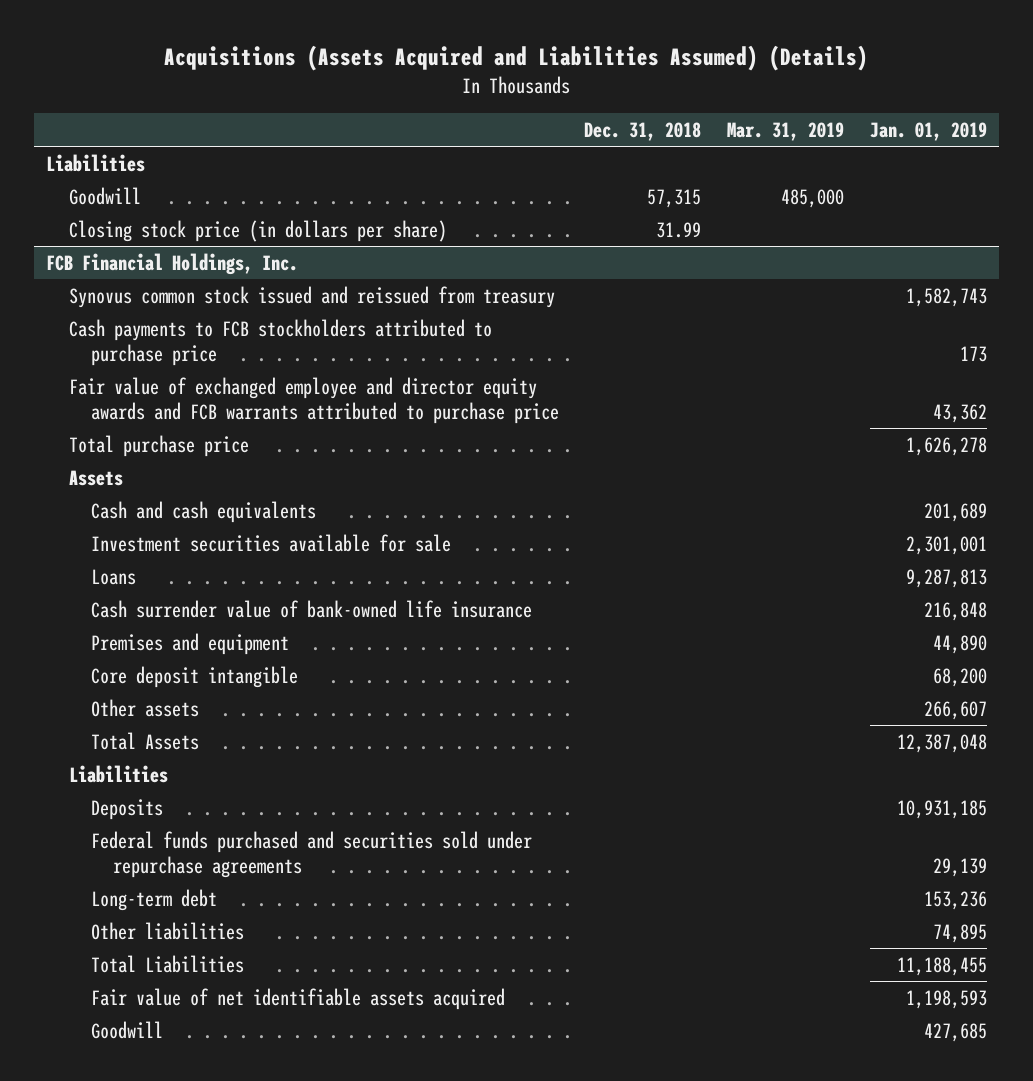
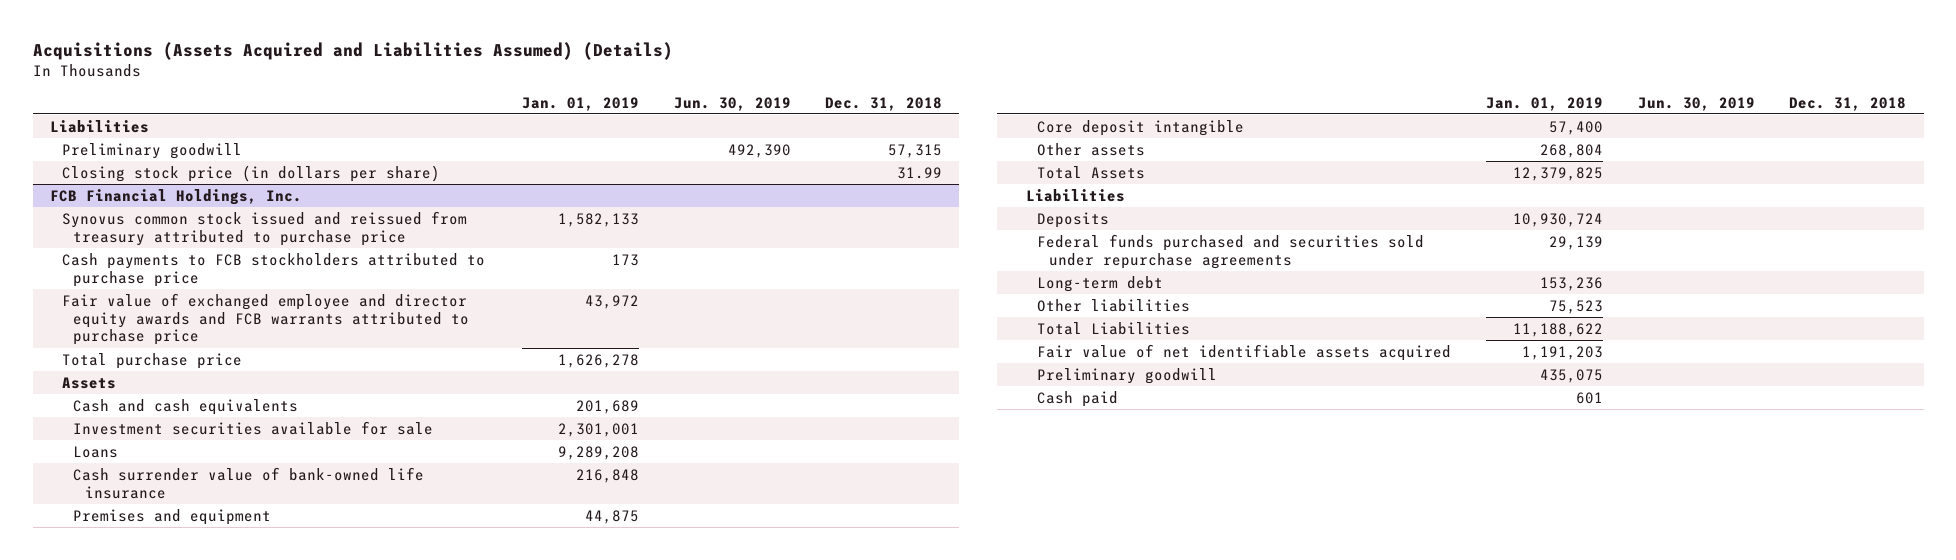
[727,121,845,141] Mar. 31, 2019 -> none
none -> [673,96,791,111] Jun. 30, 2019
[68,186,141,205] Goodwill -> [61,142,242,159] Preliminary goodwill
[68,285,555,308] Synovus common stock issued and reissued from treasury -> [61,210,467,246] Synovus common stock issued and reissued from treasury attributed to purchase price
[905,287,987,307] 1,582,743 -> [557,212,639,227] 1,582,133
[932,403,987,423] 43,362 -> [584,294,639,309] 43,972
[905,568,987,588] 9,287,813 -> [557,445,639,460] 9,289,208
[932,634,987,654] 44,890 -> [584,509,639,524] 44,875
[932,667,987,687] 68,200 -> [1549,120,1604,135] 57,400
[923,700,987,720] 266,607 -> [1540,143,1604,158] 268,804
[896,733,987,753] 12,387,048 -> [1513,166,1604,181] 12,379,825
[896,799,987,819] 10,931,185 -> [1513,212,1604,227] 10,930,724
[932,923,987,943] 74,895 -> [1549,299,1604,314] 75,523
[896,956,987,976] 11,188,455 -> [1513,322,1604,337] 11,188,622
[905,989,987,1009] 1,198,593 -> [1522,345,1604,360] 1,191,203
[90,1020,163,1039] Goodwill -> [1037,367,1218,384] Preliminary goodwill
[923,1022,987,1042] 427,685 -> [1540,368,1604,383] 435,075
none -> [1037,390,1119,407] Cash paid

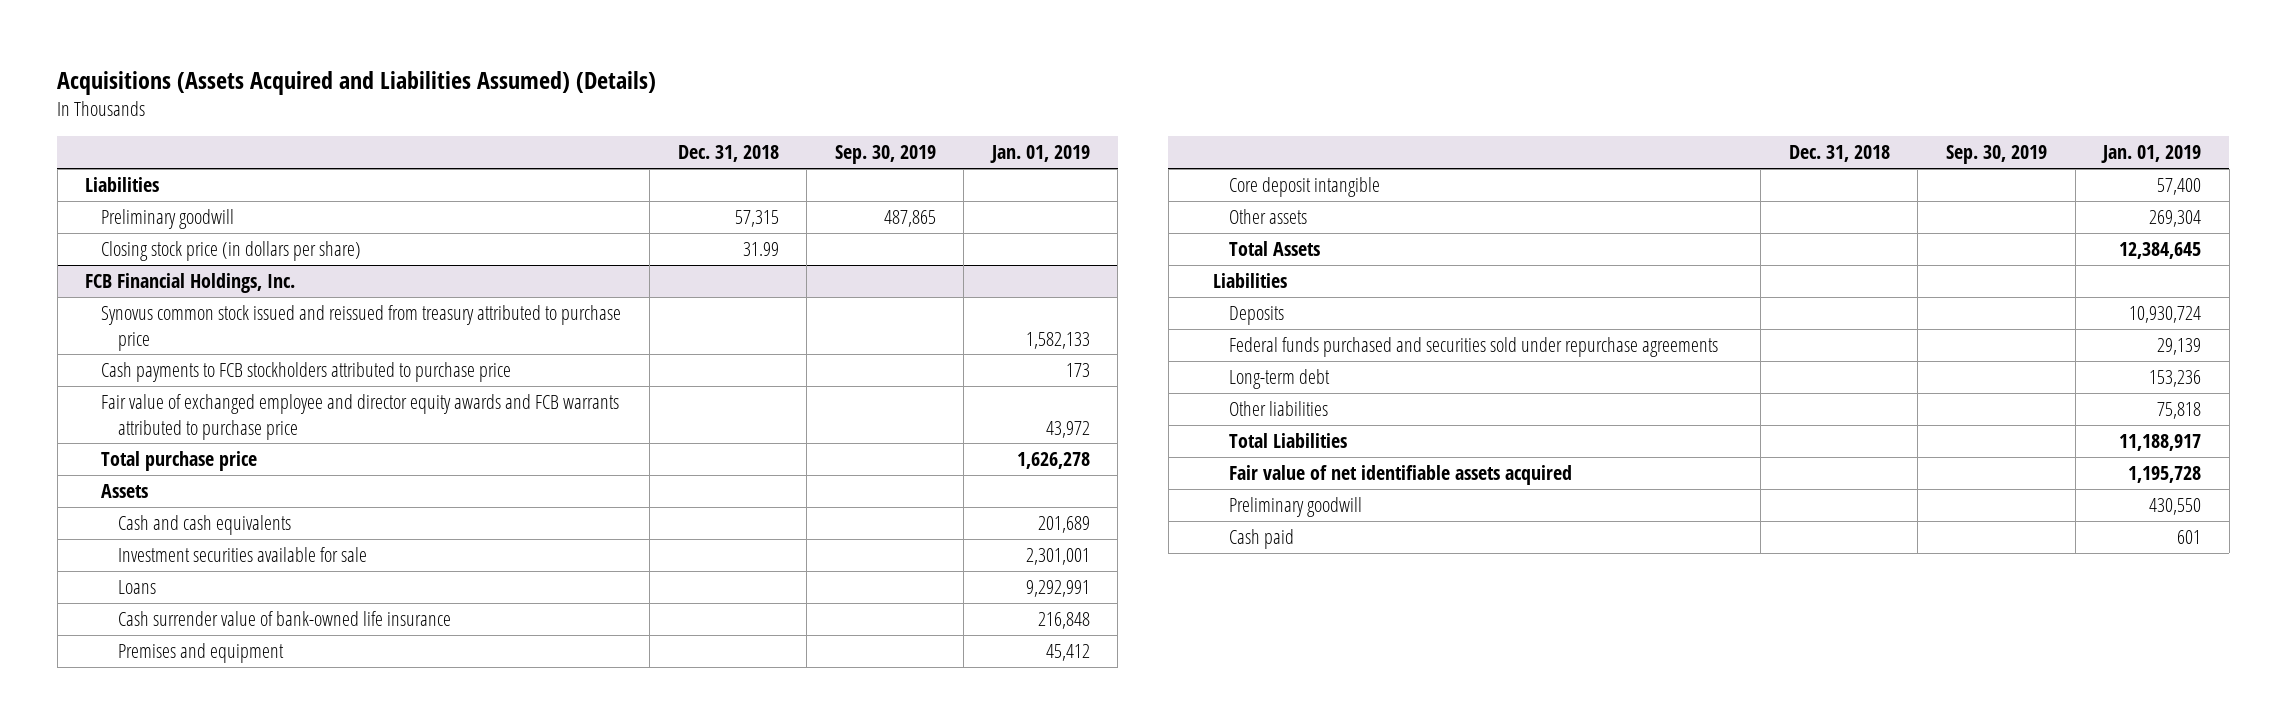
[673,96,791,111] Jun. 30, 2019 -> none
none -> [834,145,936,165] Sep. 30, 2019
[557,445,639,460] 9,289,208 -> [1025,580,1090,598] 9,292,991
[584,509,639,524] 44,875 -> [1045,644,1090,662] 45,412
[1540,143,1604,158] 268,804 -> [2149,210,2202,228] 269,304
[1513,166,1604,181] 12,379,825 -> [2119,242,2202,260] 12,384,645
[1549,299,1604,314] 75,523 -> [2157,402,2202,420] 75,818
[1513,322,1604,337] 11,188,622 -> [2119,434,2202,452] 11,188,917
[1522,345,1604,360] 1,191,203 -> [2128,466,2202,484] 1,195,728
[1540,368,1604,383] 435,075 -> [2149,498,2202,516] 430,550

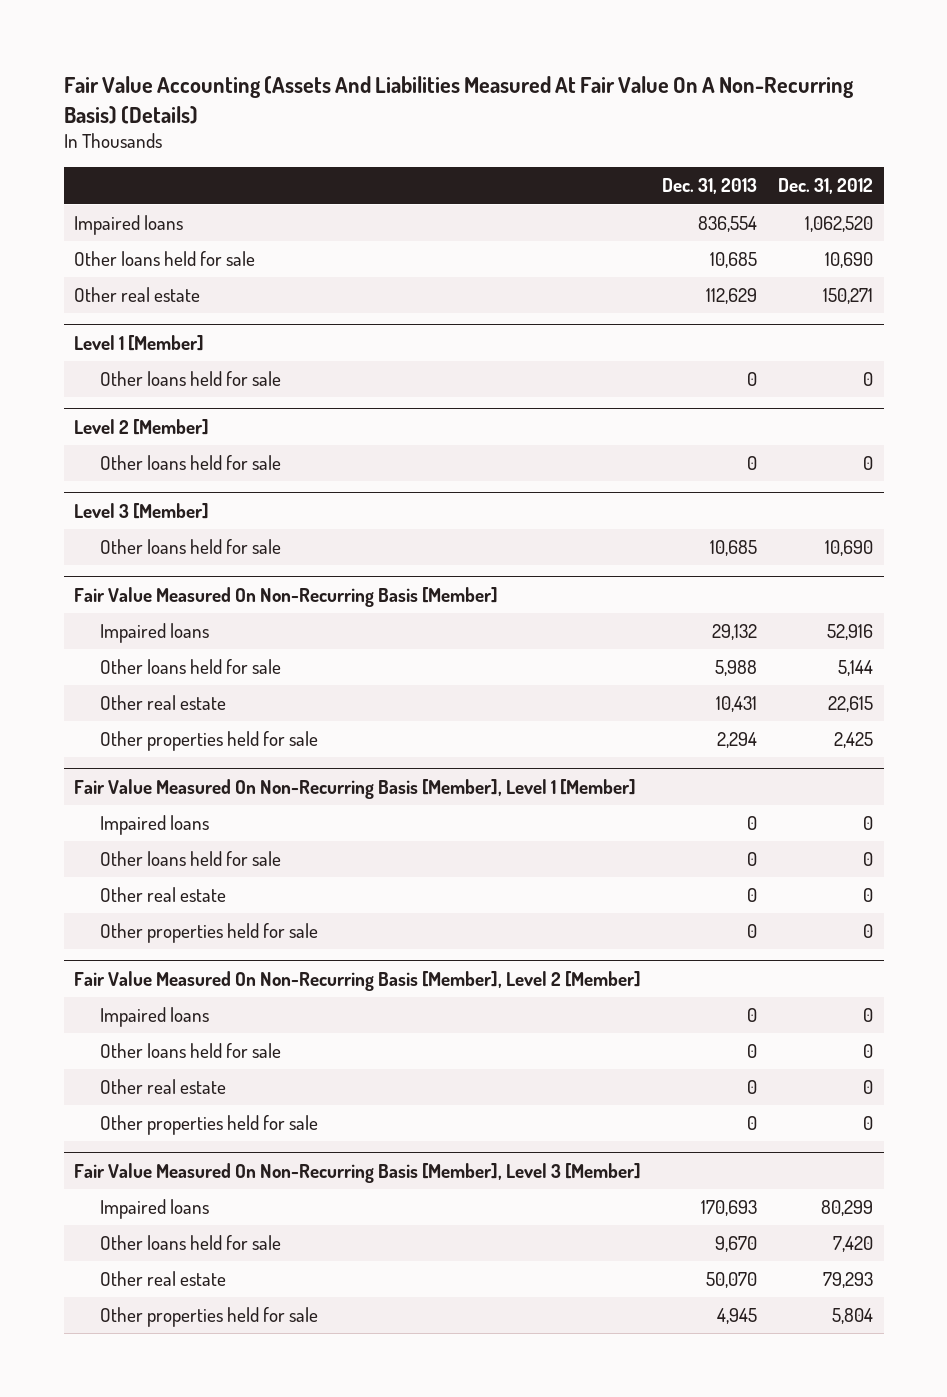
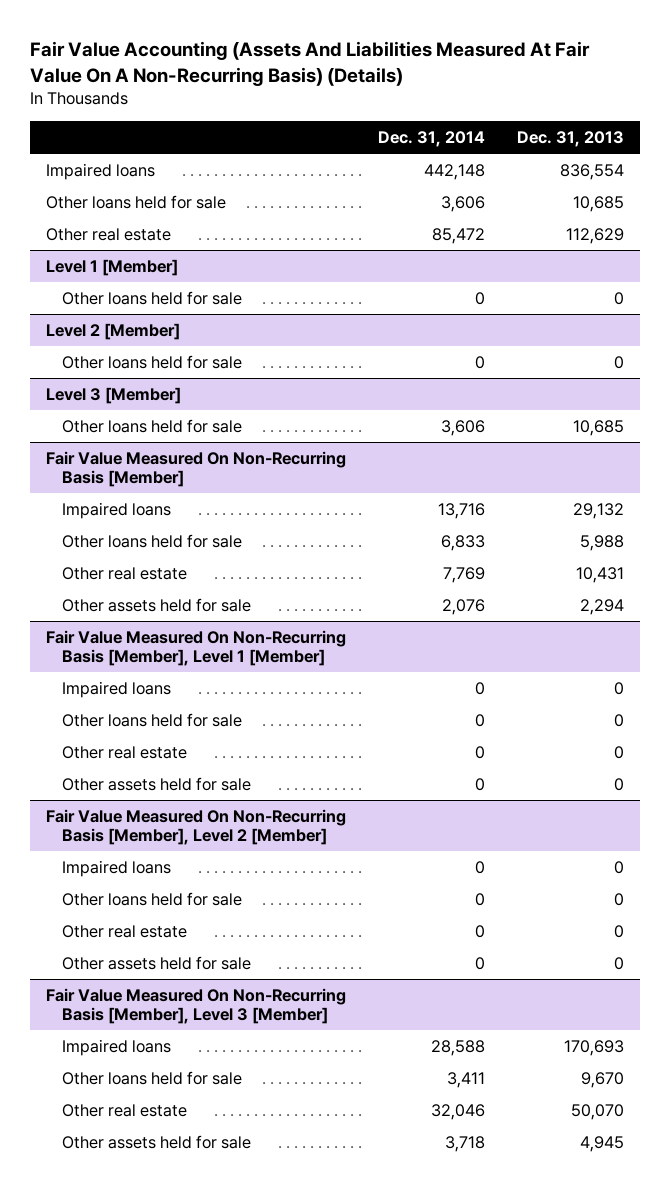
[778,178,874,195] Dec. 31, 2012 -> none
none -> [378,130,486,147] Dec. 31, 2014
[100,731,319,752] Other properties held for sale -> [61,597,251,612] Other assets held for sale
[100,923,319,944] Other properties held for sale -> [61,776,251,791] Other assets held for sale
[100,1115,319,1136] Other properties held for sale -> [61,955,251,970] Other assets held for sale
[100,1307,319,1328] Other properties held for sale -> [61,1134,251,1149] Other assets held for sale

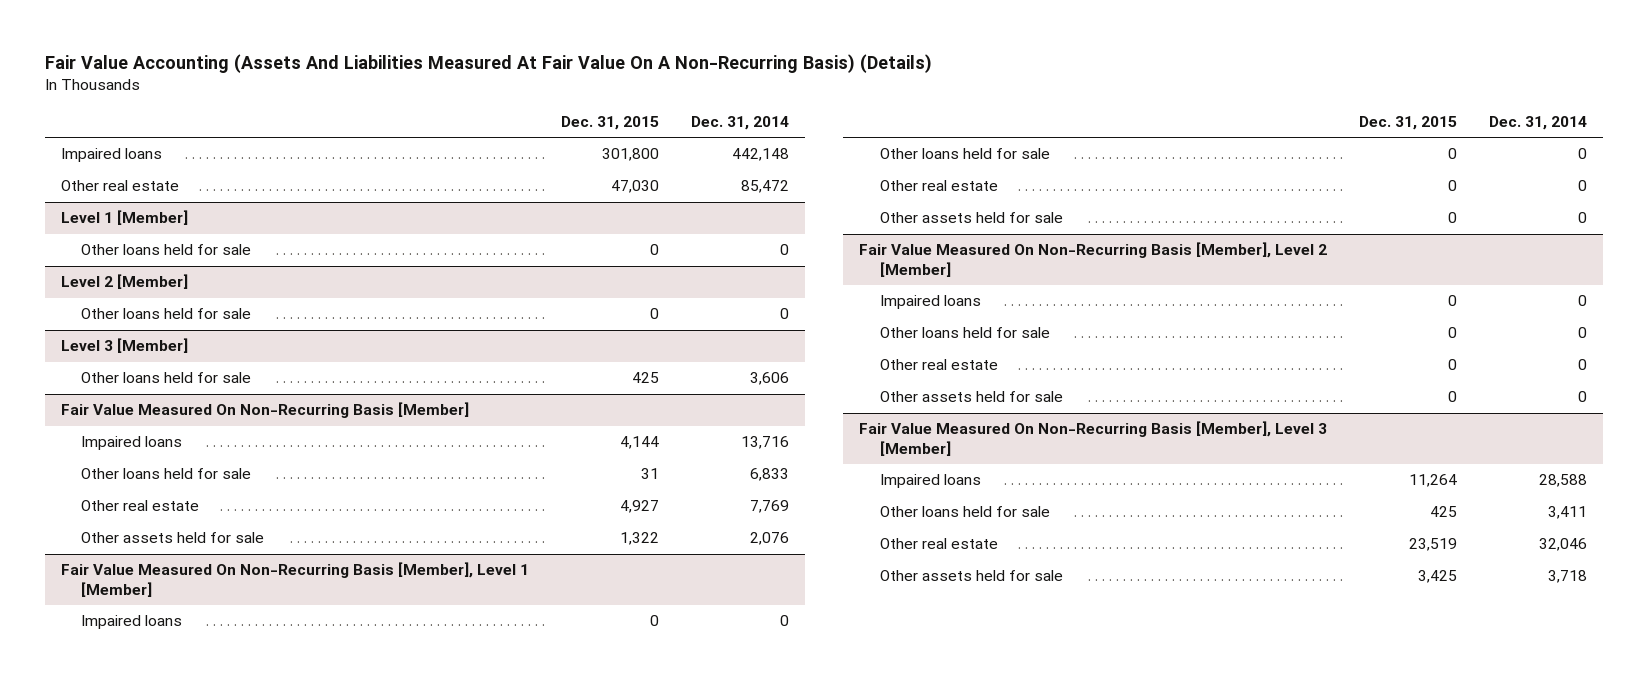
[517,130,625,147] Dec. 31, 2013 -> none
none -> [560,116,659,131] Dec. 31, 2015
[46,194,227,209] Other loans held for sale -> none

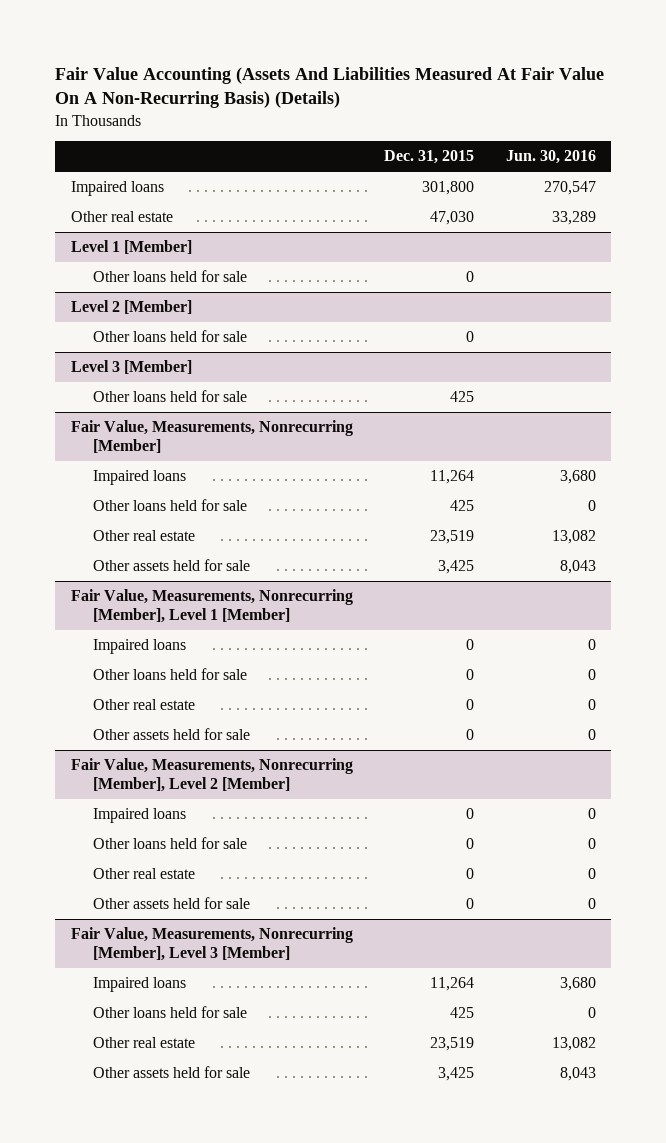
[690,116,789,131] Dec. 31, 2014 -> none
none -> [505,150,596,165] Jun. 30, 2016
[60,562,529,598] Fair Value Measured On Non-Recurring Basis [Member], Level 1 [Member] -> none
[60,402,469,419] Fair Value Measured On Non-Recurring Basis [Member] -> [70,420,353,454] Fair Value, Measurements, Nonrecurring [Member]
[619,436,659,450] 4,144 -> [430,470,475,485] 11,264
[640,468,659,480] 31 -> [450,500,475,512] 425
[619,500,659,514] 4,927 -> [430,530,475,545] 23,519
[619,532,659,546] 1,322 -> [438,560,475,575] 3,425
none -> [70,589,353,624] Fair Value, Measurements, Nonrecurring [Member], Level 1 [Member]
[859,242,1328,278] Fair Value Measured On Non-Recurring Basis [Member], Level 2 [Member] -> none
none -> [70,758,353,793] Fair Value, Measurements, Nonrecurring [Member], Level 2 [Member]
[859,421,1328,457] Fair Value Measured On Non-Recurring Basis [Member], Level 3 [Member] -> none
none -> [70,927,353,962] Fair Value, Measurements, Nonrecurring [Member], Level 3 [Member]

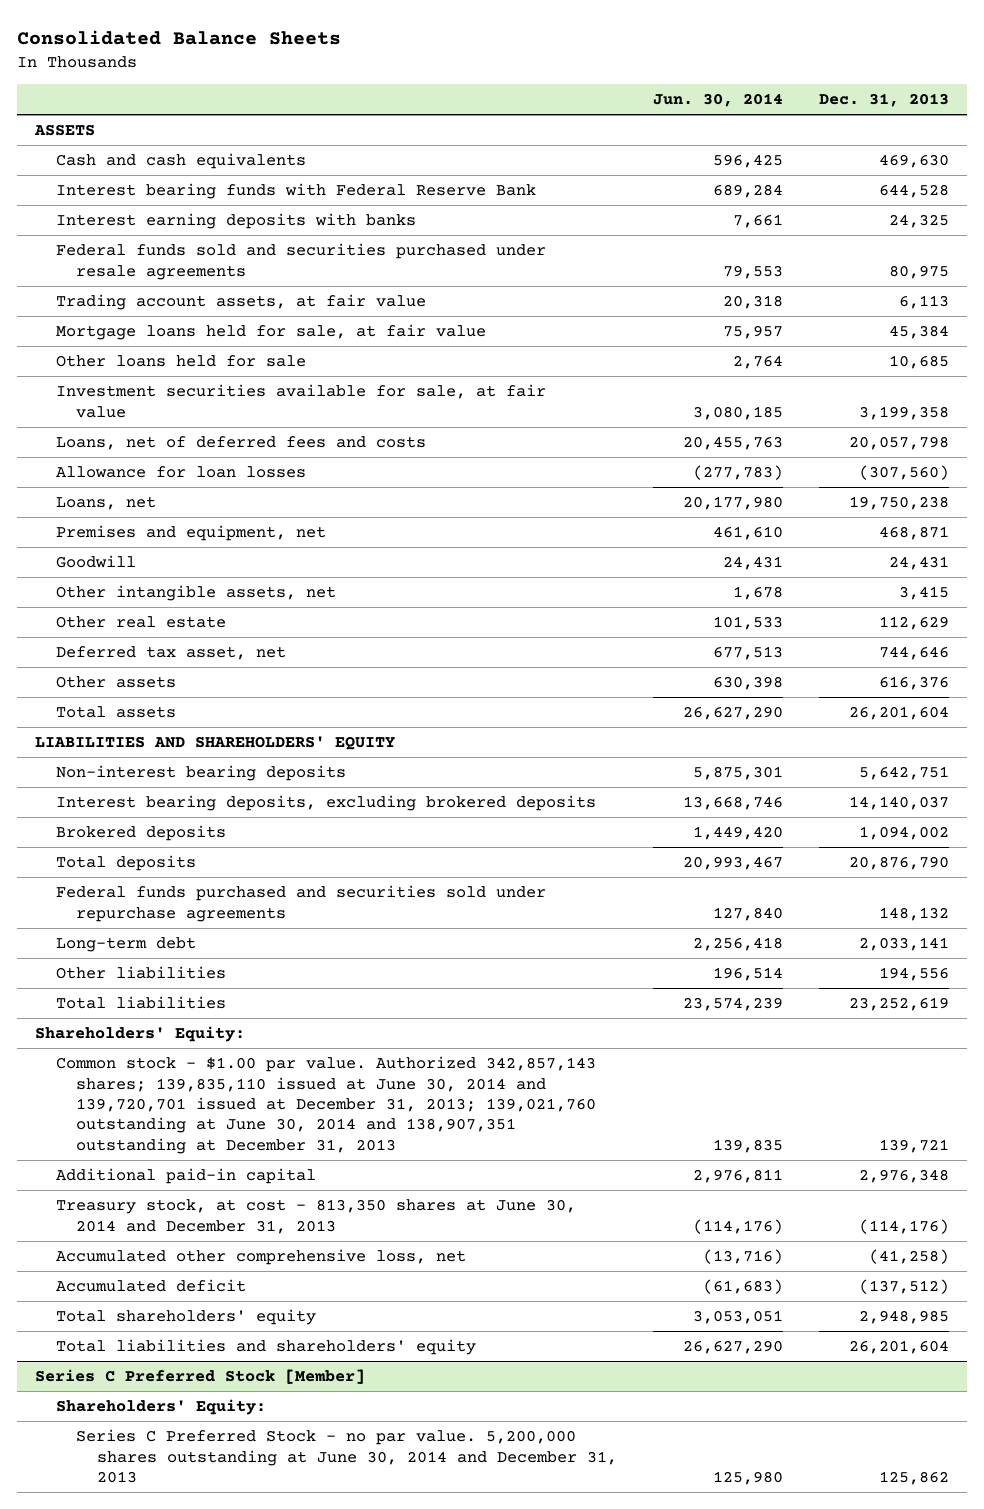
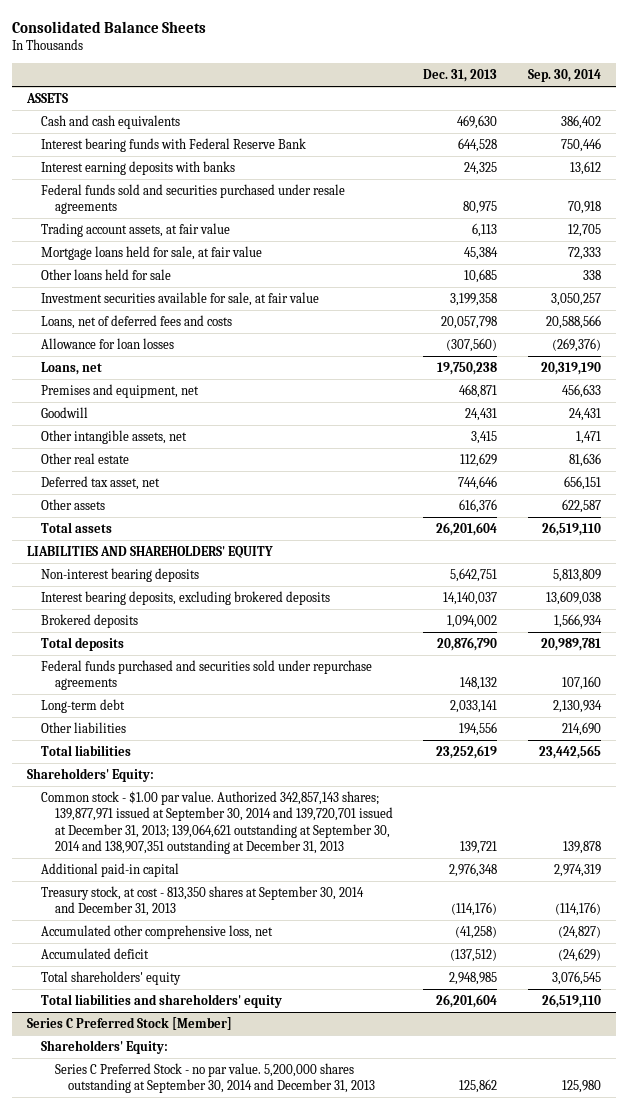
[653,93,784,108] Jun. 30, 2014 -> none
none -> [527,69,601,83] Sep. 30, 2014
[55,1056,597,1154] Common stock - $1.00 par value. Authorized 342,857,143 shares; 139,835,110 issued at June 30, 2014 and 139,720,701 issued at December 31, 2013; 139,021,760 outstanding at June 30, 2014 and 138,907,351 outstanding at December 31, 2013 -> [41,790,393,854] Common stock - $1.00 par value. Authorized 342,857,143 shares; 139,877,971 issued at September 30, 2014 and 139,720,701 issued at December 31, 2013; 139,064,621 outstanding at September 30, 2014 and 138,907,351 outstanding at December 31, 2013
[55,1199,576,1234] Treasury stock, at cost - 813,350 shares at June 30, 2014 and December 31, 2013 -> [41,885,365,917] Treasury stock, at cost - 813,350 shares at September 30, 2014 and December 31, 2013
[76,1429,617,1483] Series C Preferred Stock - no par value. 5,200,000 shares outstanding at June 30, 2014 and December 31, 2013 -> [54,1062,376,1094] Series C Preferred Stock - no par value. 5,200,000 shares outstanding at September 30, 2014 and December 31, 2013

